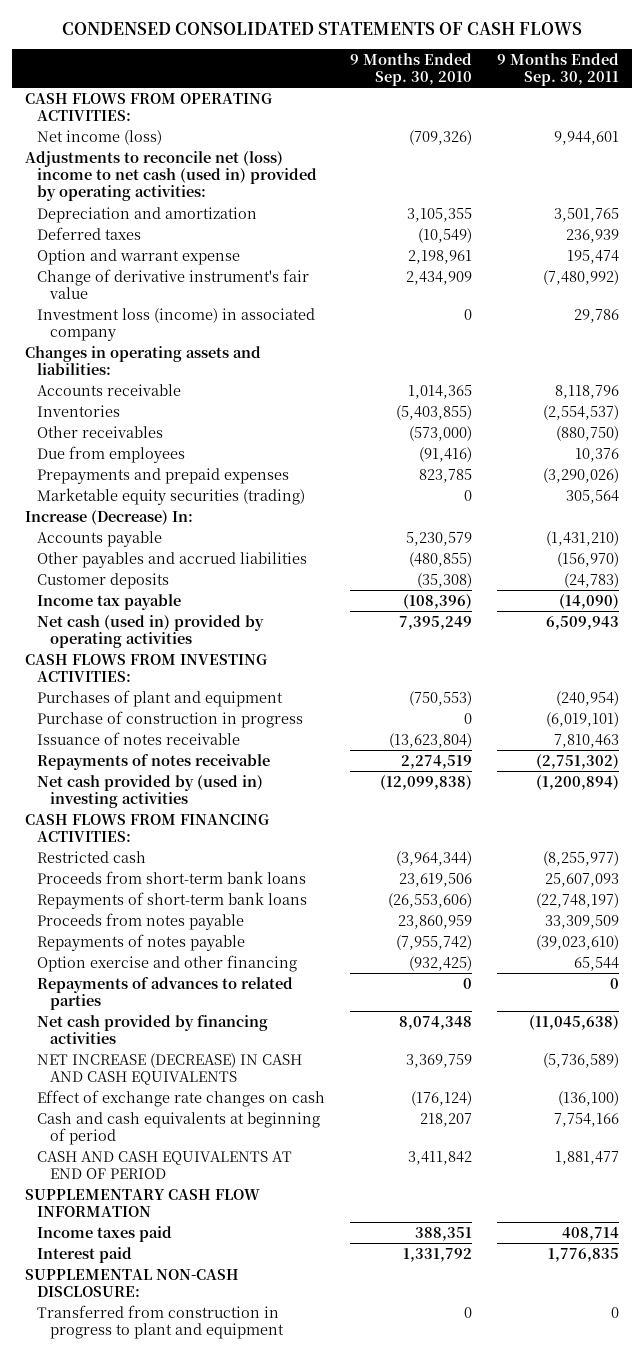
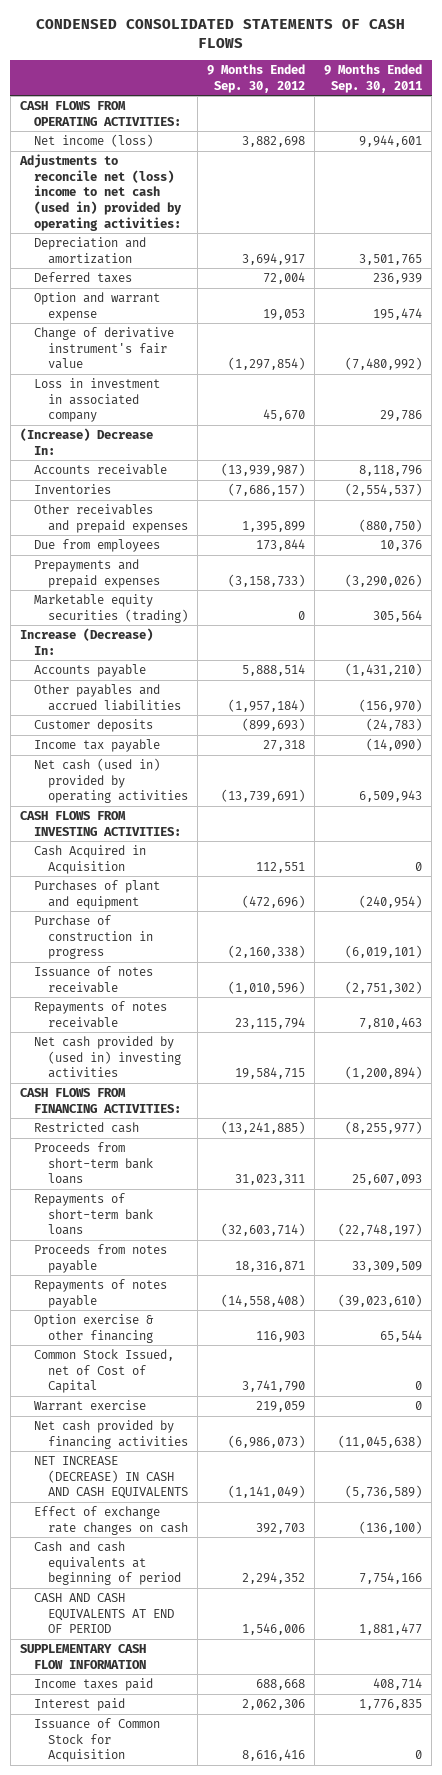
[350,52,473,86] 9 Months Ended Sep. 30, 2010 -> none
none -> [207,64,306,93] 9 Months Ended Sep. 30, 2012
[24,345,261,376] Changes in operating assets and liabilities: -> none
[37,307,316,342] Investment loss (income) in associated company -> [34,378,161,423] Loss in investment in associated company
none -> [19,428,153,455] (Increase) Decrease In:
[37,425,164,438] Other receivables -> [34,504,189,533] Other receivables and prepaid expenses
none -> [34,845,147,874] Cash Acquired in Acquisition
[554,733,620,748] 7,810,463 -> [345,980,423,994] (2,751,302)
[536,753,620,769] (2,751,302) -> [359,1016,423,1029] 7,810,463
[37,976,294,1011] Repayments of advances to related parties -> none
[37,954,298,972] Option exercise and other financing -> [34,1314,155,1343] Option exercise & other financing
none -> [34,1349,175,1394] Common Stock Issued, net of Cost of Capital
none -> [34,1400,147,1412] Warrant exercise
[24,1268,239,1298] SUPPLEMENTAL NON-CASH DISCLOSURE: -> none
[37,1304,285,1340] Transferred from construction in progress to plant and equipment -> none
none -> [34,1718,161,1763] Issuance of Common Stock for Acquisition

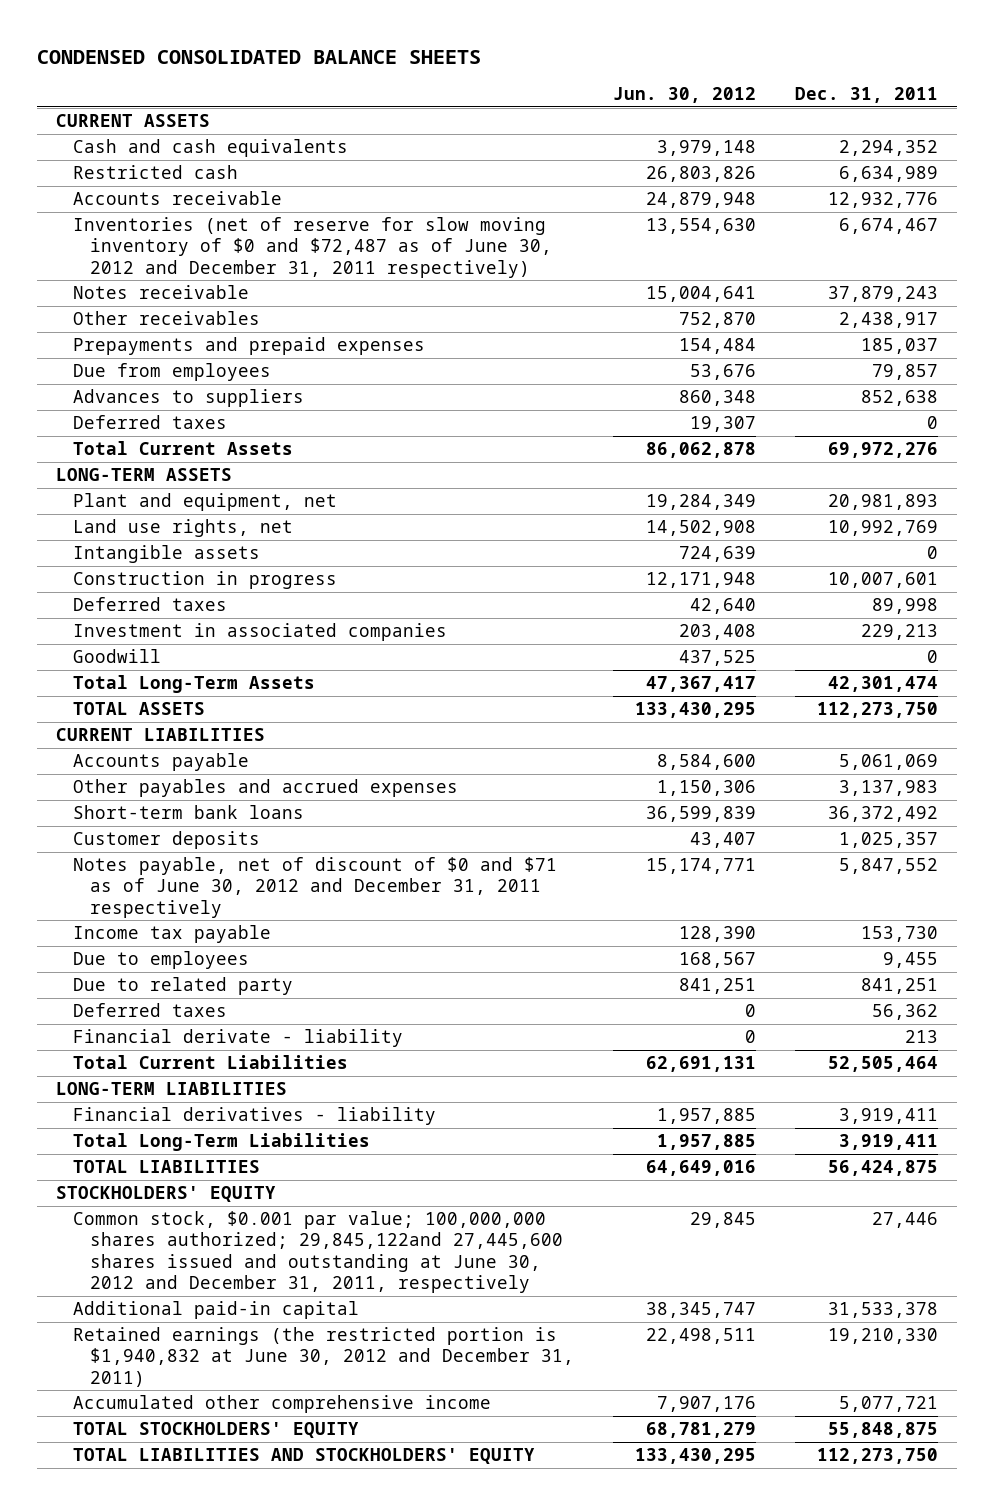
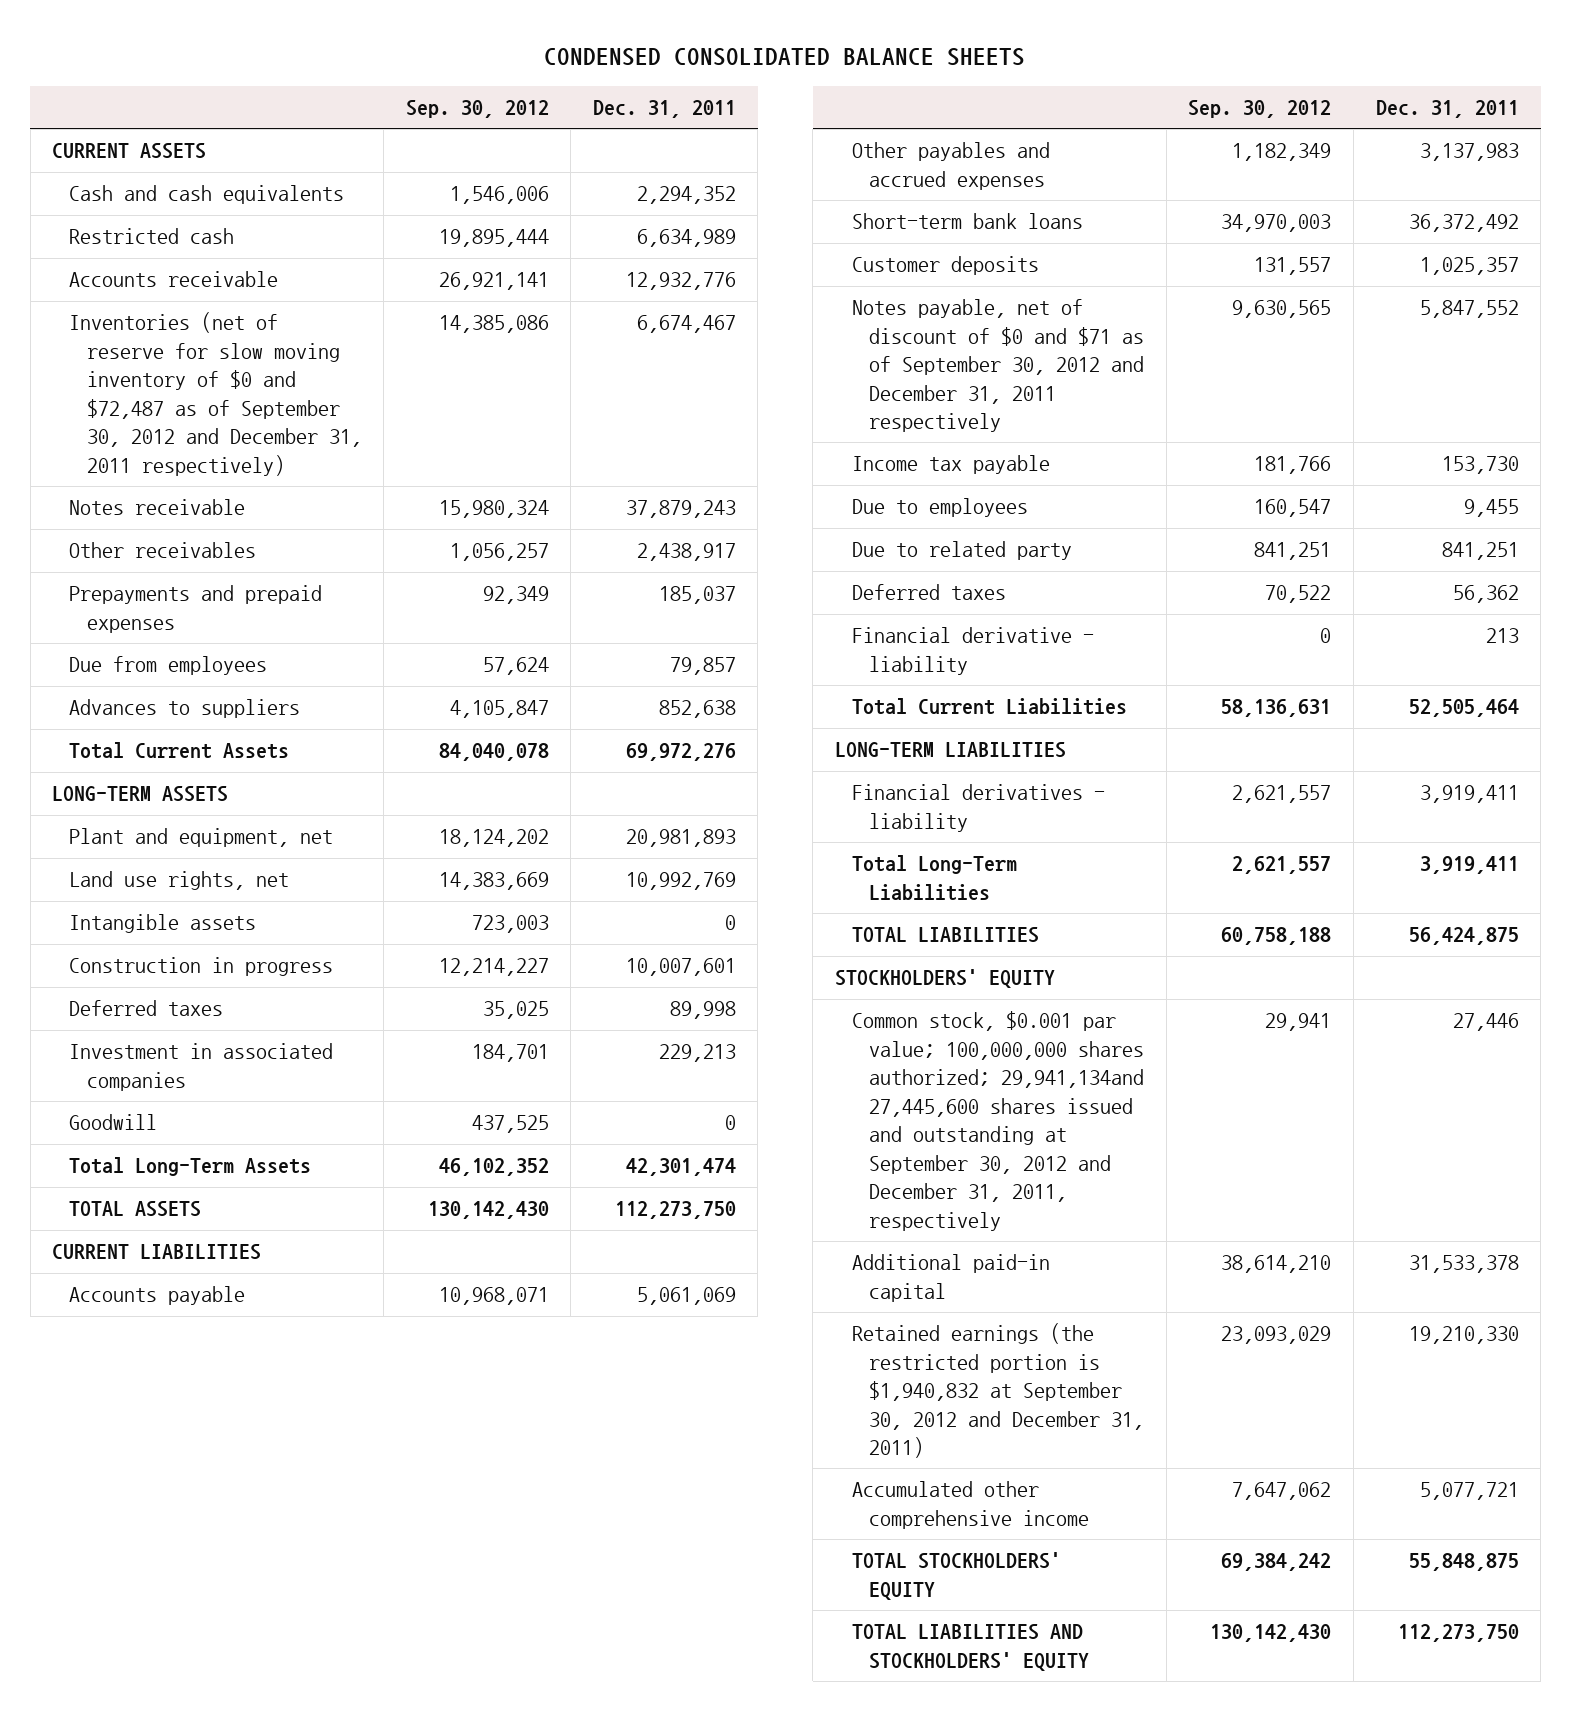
[612,87,756,104] Jun. 30, 2012 -> none
none -> [405,100,549,119] Sep. 30, 2012
[73,217,552,278] Inventories (net of reserve for slow moving inventory of $0 and $72,487 as of June 30, 2012 and December 31, 2011 respectively) -> [69,312,362,476] Inventories (net of reserve for slow moving inventory of $0 and $72,487 as of September 30, 2012 and December 31, 2011 respectively)
[73,415,228,430] Deferred taxes -> none
[73,857,558,918] Notes payable, net of discount of $0 and $71 as of June 30, 2012 and December 31, 2011 respectively -> [852,299,1145,433] Notes payable, net of discount of $0 and $71 as of September 30, 2012 and December 31, 2011 respectively
[73,1029,404,1048] Financial derivate - liability -> [852,627,1095,675] Financial derivative - liability
[73,1211,563,1294] Common stock, $0.001 par value; 100,000,000 shares authorized; 29,845,122and 27,445,600 shares issued and outstanding at June 30, 2012 and December 31, 2011, respectively -> [852,1011,1145,1231] Common stock, $0.001 par value; 100,000,000 shares authorized; 29,941,134and 27,445,600 shares issued and outstanding at September 30, 2012 and December 31, 2011, respectively
[73,1327,574,1387] Retained earnings (the restricted portion is $1,940,832 at June 30, 2012 and December 31, 2011) -> [852,1323,1145,1459] Retained earnings (the restricted portion is $1,940,832 at September 30, 2012 and December 31, 2011)

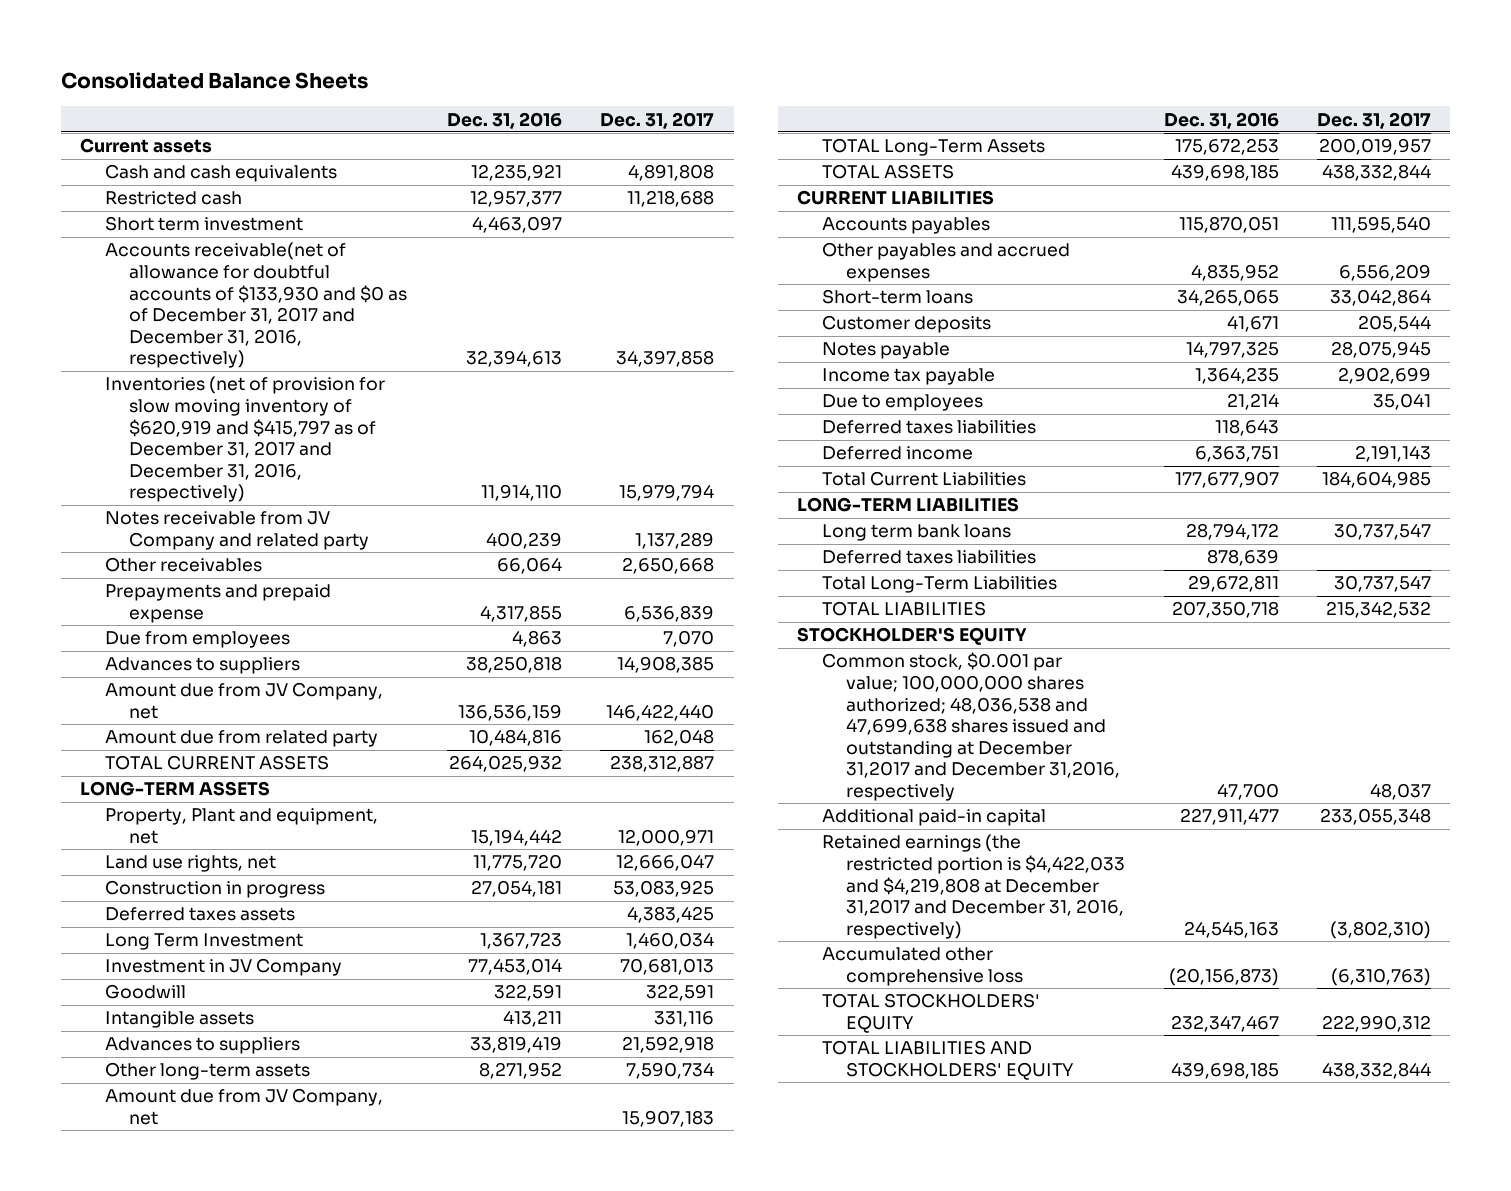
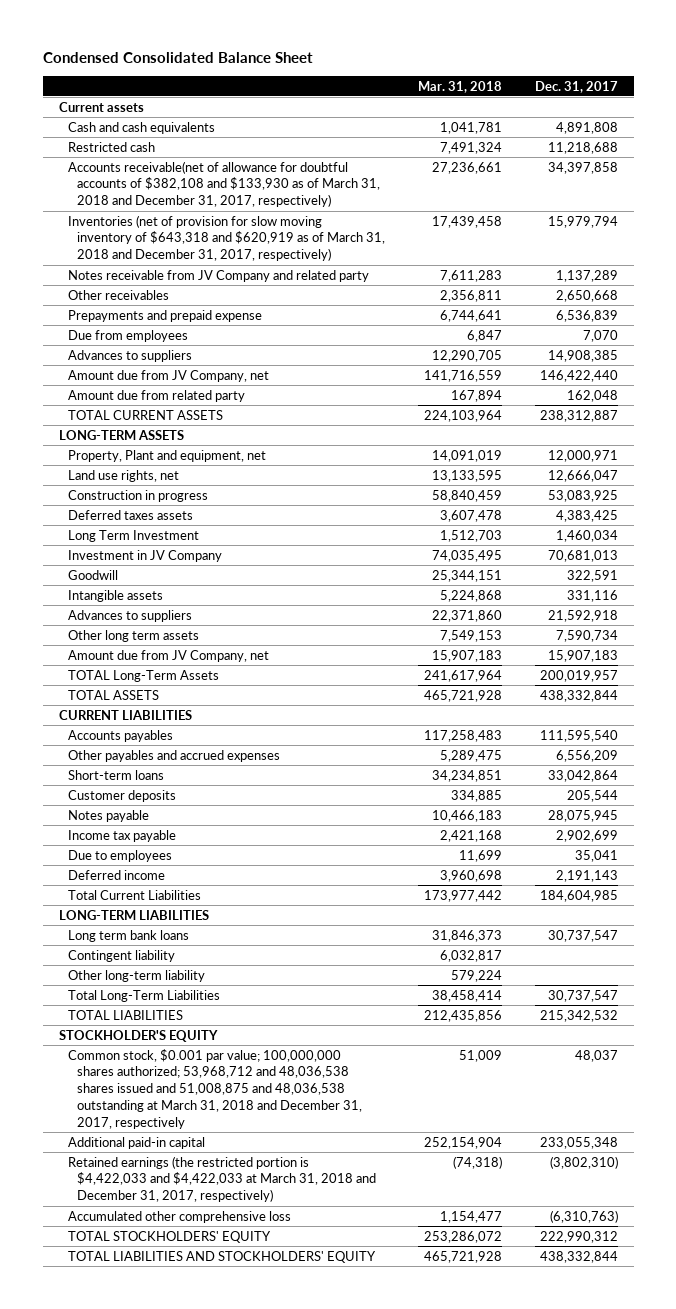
[60,72,368,90] Consolidated Balance Sheets -> [42,51,313,63] Condensed Consolidated Balance Sheet
[446,111,562,129] Dec. 31, 2016 -> none
none -> [417,80,502,93] Mar. 31, 2018
[104,216,303,232] Short term investment -> none
[104,242,408,369] Accounts receivable(net of allowance for doubtful accounts of $133,930 and $0 as of December 31, 2017 and December 31, 2016, respectively) -> [68,160,381,208] Accounts receivable(net of allowance for doubtful accounts of $382,108 and $133,930 as of March 31, 2018 and December 31, 2017, respectively)
[104,376,385,503] Inventories (net of provision for slow moving inventory of $620,919 and $415,797 as of December 31, 2017 and December 31, 2016, respectively) -> [68,214,386,262] Inventories (net of provision for slow moving inventory of $643,318 and $620,919 as of March 31, 2018 and December 31, 2017, respectively)
[104,1062,310,1081] Other long-term assets -> [68,629,200,642] Other long term assets
[821,420,1036,435] Deferred taxes liabilities -> none
[821,550,1036,565] Deferred taxes liabilities -> none
none -> [68,949,176,962] Contingent liability
none -> [68,969,206,982] Other long-term liability
[821,652,1121,801] Common stock, $0.001 par value; 100,000,000 shares authorized; 48,036,538 and 47,699,638 shares issued and outstanding at December 31,2017 and December 31,2016, respectively -> [68,1048,363,1129] Common stock, $0.001 par value; 100,000,000 shares authorized; 53,968,712 and 48,036,538 shares issued and 51,008,875 and 48,036,538 outstanding at March 31, 2018 and December 31, 2017, respectively
[821,834,1126,939] Retained earnings (the restricted portion is $4,422,033 and $4,219,808 at December 31,2017 and December 31, 2016, respectively) -> [68,1155,377,1203] Retained earnings (the restricted portion is $4,422,033 and $4,422,033 at March 31, 2018 and December 31, 2017, respectively)

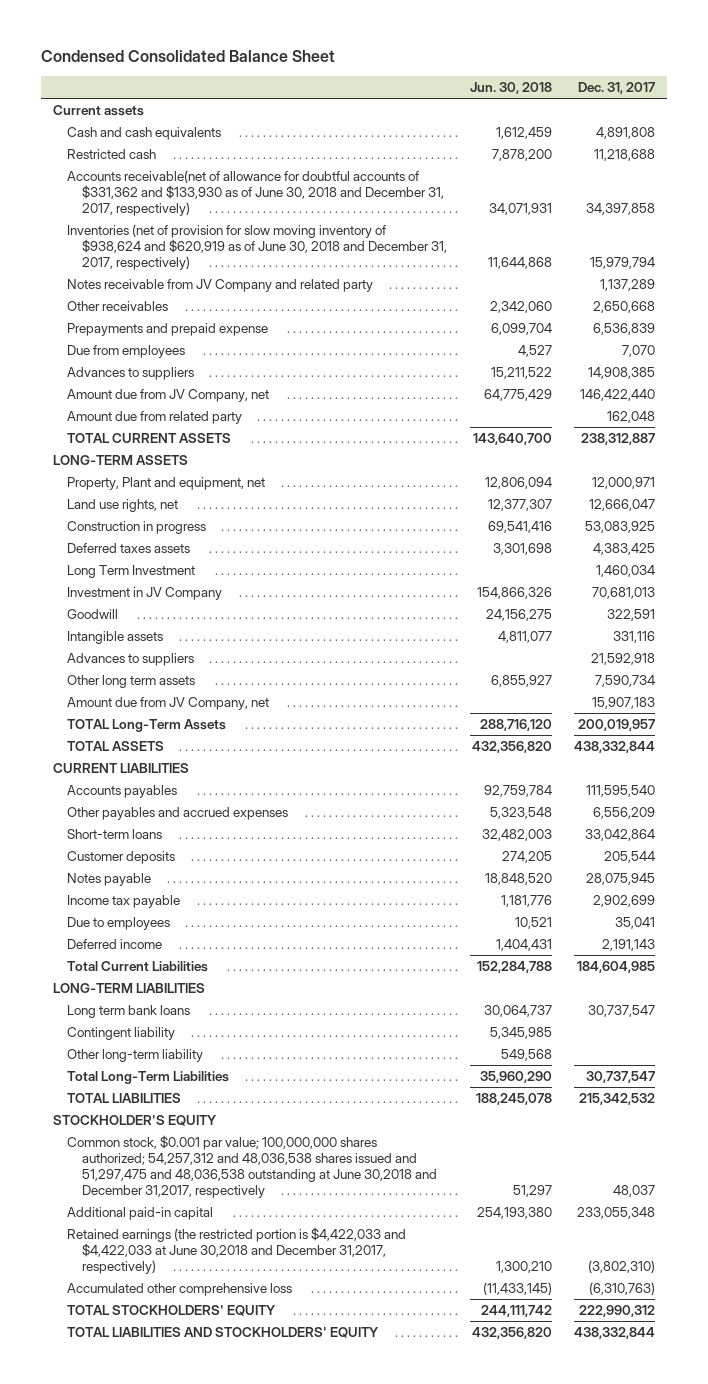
[417,80,502,93] Mar. 31, 2018 -> none
none -> [469,82,552,95] Jun. 30, 2018
[68,160,381,208] Accounts receivable(net of allowance for doubtful accounts of $382,108 and $133,930 as of March 31, 2018 and December 31, 2017, respectively) -> [67,170,444,216] Accounts receivable(net of allowance for doubtful accounts of $331,362 and $133,930 as of June 30, 2018 and December 31, 2017, respectively)
[68,214,386,262] Inventories (net of provision for slow moving inventory of $643,318 and $620,919 as of March 31, 2018 and December 31, 2017, respectively) -> [67,224,447,270] Inventories (net of provision for slow moving inventory of $938,624 and $620,919 as of June 30, 2018 and December 31, 2017, respectively)
[68,1048,363,1129] Common stock, $0.001 par value; 100,000,000 shares authorized; 53,968,712 and 48,036,538 shares issued and 51,008,875 and 48,036,538 outstanding at March 31, 2018 and December 31, 2017, respectively -> [67,1135,437,1198] Common stock, $0.001 par value; 100,000,000 shares authorized; 54,257,312 and 48,036,538 shares issued and 51,297,475 and 48,036,538 outstanding at June 30,2018 and December 31,2017, respectively
[68,1155,377,1203] Retained earnings (the restricted portion is $4,422,033 and $4,422,033 at March 31, 2018 and December 31, 2017, respectively) -> [67,1227,407,1274] Retained earnings (the restricted portion is $4,422,033 and $4,422,033 at June 30,2018 and December 31,2017, respectively)

